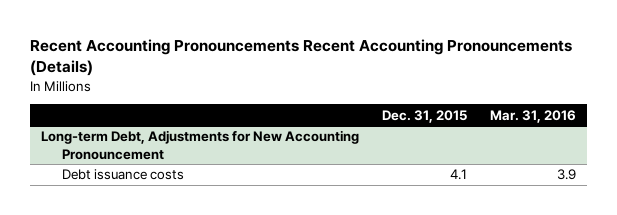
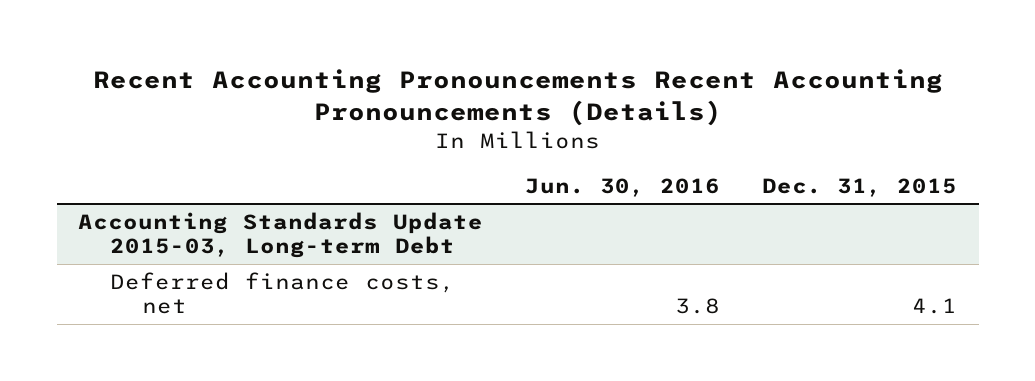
[489,109,576,123] Mar. 31, 2016 -> none
none -> [525,177,721,197] Jun. 30, 2016
[41,130,360,160] Long-term Debt, Adjustments for New Accounting Pronouncement -> none
none -> [77,211,483,259] Accounting Standards Update 2015-03, Long-term Debt
[61,169,184,181] Debt issuance costs -> [109,271,455,315] Deferred finance costs, net

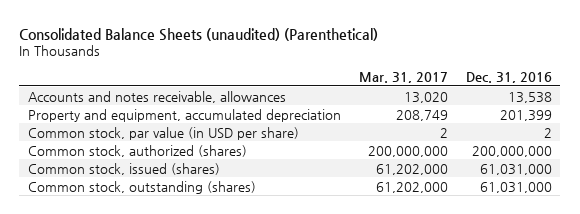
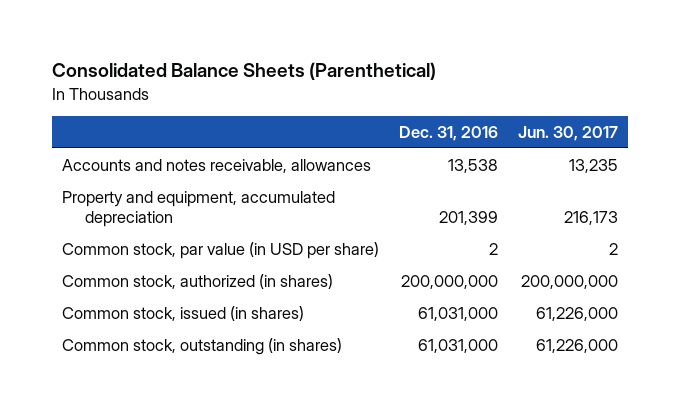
[19,27,379,41] Consolidated Balance Sheets (unaudited) (Parenthetical) -> [51,62,436,81] Consolidated Balance Sheets (Parenthetical)
[358,72,448,84] Mar. 31, 2017 -> none
none -> [517,125,618,141] Jun. 30, 2017
[28,144,248,157] Common stock, authorized (shares) -> [61,273,333,289] Common stock, authorized (in shares)
[28,162,221,175] Common stock, issued (shares) -> [61,305,304,321] Common stock, issued (in shares)
[28,180,257,194] Common stock, outstanding (shares) -> [61,337,342,355] Common stock, outstanding (in shares)

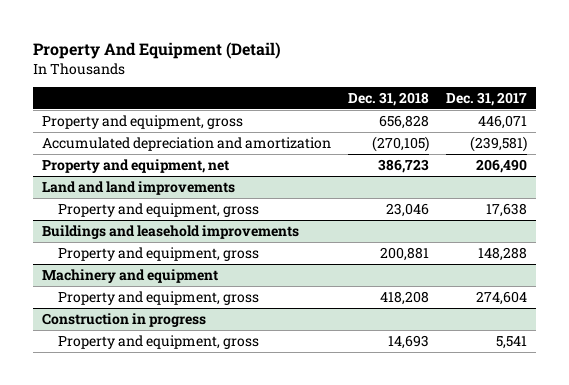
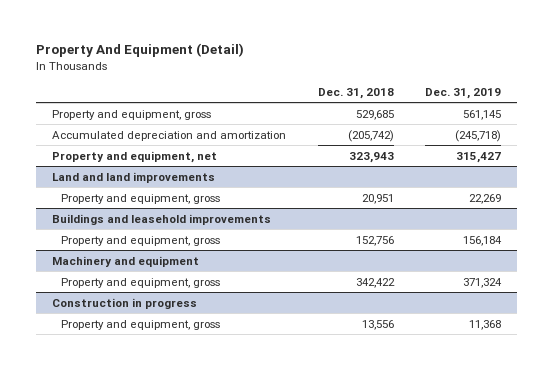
[446,92,528,107] Dec. 31, 2017 -> none
none -> [425,88,502,100] Dec. 31, 2019
[378,114,429,129] 656,828 -> [355,109,394,120] 529,685
[371,135,429,152] (270,105) -> [347,129,394,142] (205,742)
[377,158,429,173] 386,723 -> [348,151,394,163] 323,943
[385,202,429,217] 23,046 -> [361,193,394,204] 20,951
[379,246,429,261] 200,881 -> [355,235,394,246] 152,756
[379,290,429,305] 418,208 -> [355,277,395,288] 342,422
[387,334,429,349] 14,693 -> [361,319,394,330] 13,556

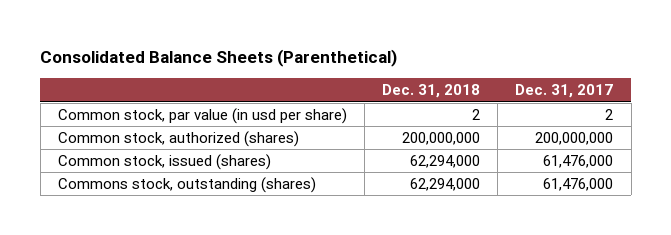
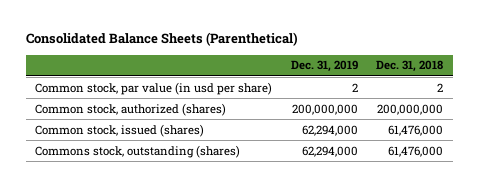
[515,84,614,99] Dec. 31, 2017 -> none
none -> [290,60,358,73] Dec. 31, 2019
[410,154,481,168] 62,294,000 -> [388,124,444,136] 61,476,000
[410,177,481,191] 62,294,000 -> [388,145,444,157] 61,476,000

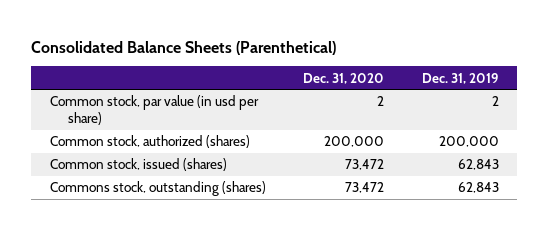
[376,60,444,73] Dec. 31, 2018 -> none
none -> [303,72,385,84] Dec. 31, 2020
[291,103,358,115] 200,000,000 -> [438,136,499,148] 200,000
[301,124,358,136] 62,294,000 -> [457,159,499,171] 62,843
[301,145,358,157] 62,294,000 -> [457,182,499,194] 62,843

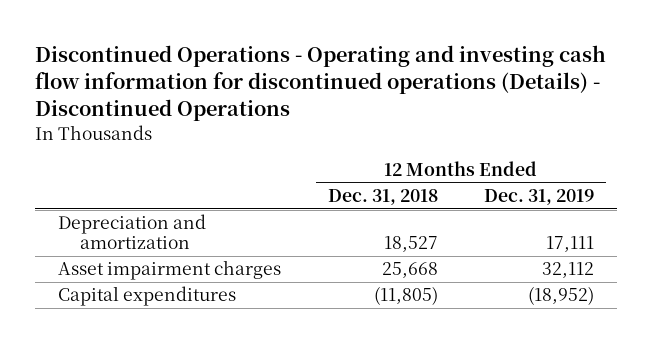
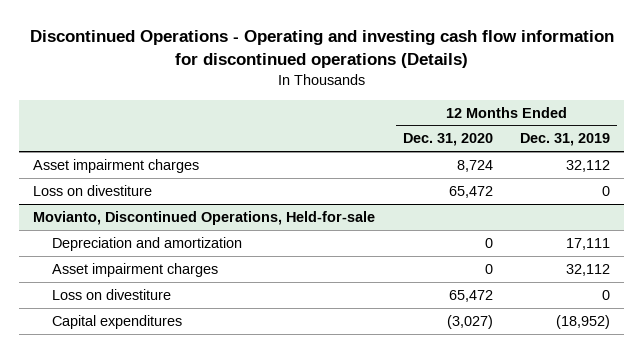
[35,45,607,122] Discontinued Operations - Operating and investing cash flow information for discontinued operations (Details) - Discontinued Operations -> [29,30,614,68] Discontinued Operations - Operating and investing cash flow information for discontinued operations (Details)
[327,189,438,206] Dec. 31, 2018 -> none
none -> [402,133,493,147] Dec. 31, 2020
none -> [33,158,200,173] Asset impairment charges
none -> [33,184,153,196] Loss on divestiture
none -> [33,210,376,225] Movianto, Discontinued Operations, Held-for-sale
none -> [52,288,172,300] Loss on divestiture

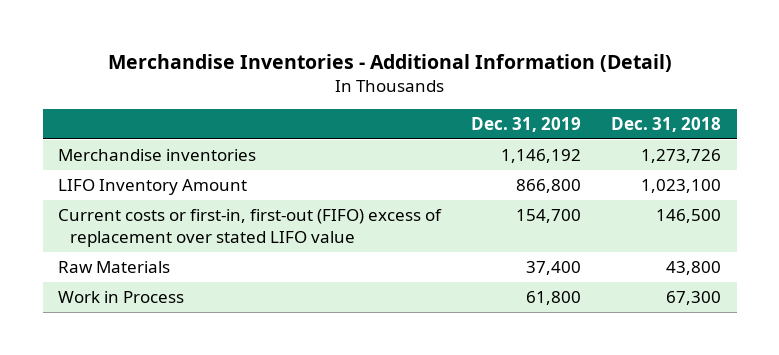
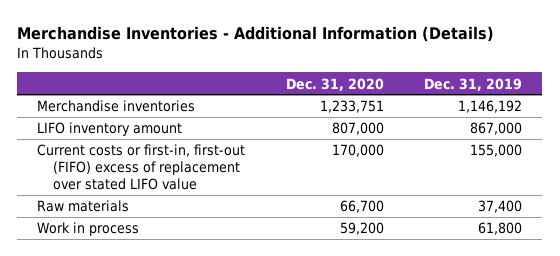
[107,54,672,73] Merchandise Inventories - Additional Information (Detail) -> [17,26,495,43] Merchandise Inventories - Additional Information (Details)
[611,116,722,132] Dec. 31, 2018 -> none
none -> [285,77,384,91] Dec. 31, 2020
[57,179,247,196] LIFO Inventory Amount -> [37,122,183,137] LIFO inventory amount
[516,179,582,194] 866,800 -> [470,122,523,136] 867,000
[516,209,582,224] 154,700 -> [470,144,523,158] 155,000
[57,261,170,274] Raw Materials -> [37,200,130,213] Raw materials
[57,291,184,304] Work in Process -> [37,222,140,237] Work in process

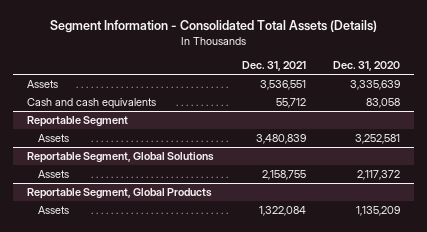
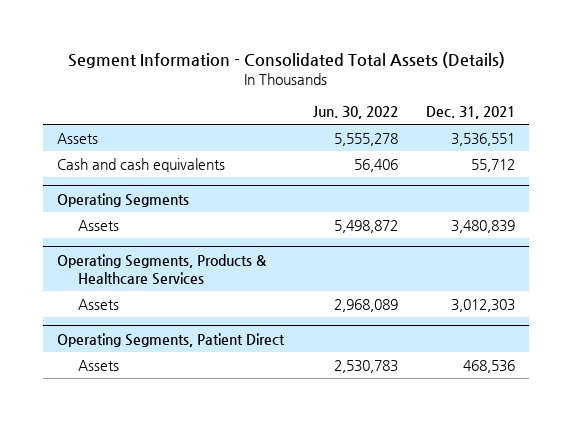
[333,61,401,72] Dec. 31, 2020 -> none
none -> [312,105,398,119] Jun. 30, 2022
[26,116,128,128] Reportable Segment -> [57,192,190,207] Operating Segments
[26,152,214,164] Reportable Segment, Global Solutions -> none
[26,188,212,200] Reportable Segment, Global Products -> none
none -> [57,253,268,285] Operating Segments, Products & Healthcare Services
[261,170,306,181] 2,158,755 -> [451,299,516,313] 3,012,303
none -> [57,332,286,347] Operating Segments, Patient Direct
[258,206,306,217] 1,322,084 -> [463,360,516,374] 468,536

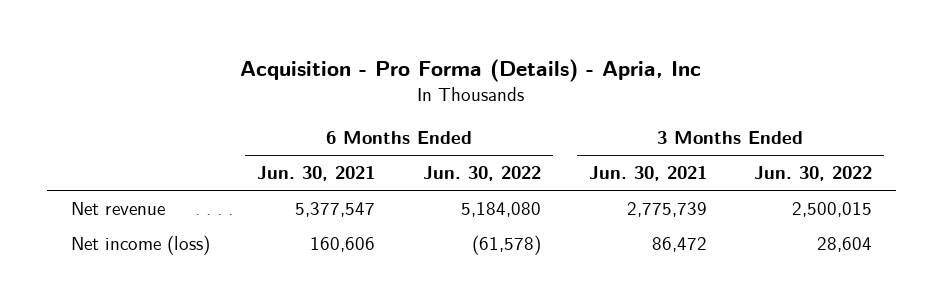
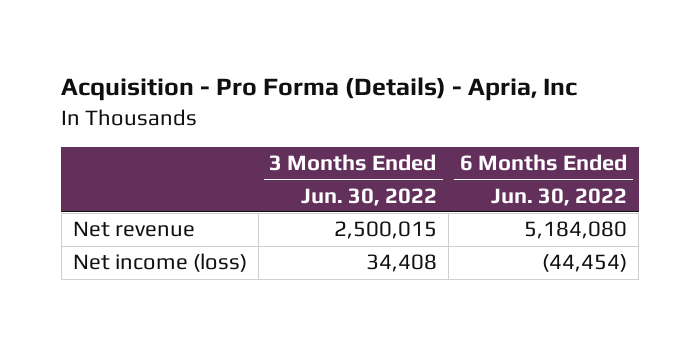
[257,166,376,182] Jun. 30, 2021 -> none
[588,166,707,182] Jun. 30, 2021 -> none
[471,235,541,256] (61,578) -> [542,254,628,273] (44,454)
[817,237,873,253] 28,604 -> [365,254,437,273] 34,408

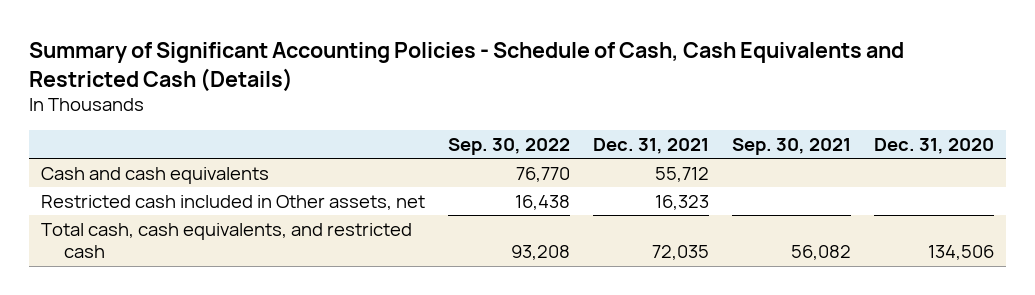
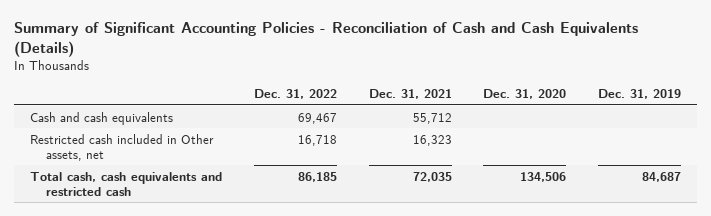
[29,41,905,92] Summary of Significant Accounting Policies - Schedule of Cash, Cash Equivalents and Restricted Cash (Details) -> [13,22,638,58] Summary of Significant Accounting Policies - Reconciliation of Cash and Cash Equivalents (Details)
[447,137,570,155] Sep. 30, 2022 -> none
[732,137,852,155] Sep. 30, 2021 -> none
none -> [253,89,337,100] Dec. 31, 2022
none -> [598,89,682,100] Dec. 31, 2019
[40,222,412,259] Total cash, cash equivalents, and restricted cash -> [29,171,222,196] Total cash, cash equivalents and restricted cash

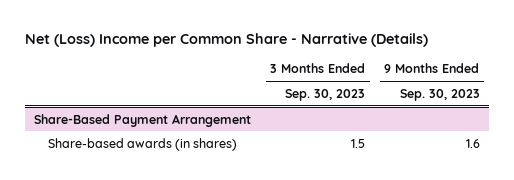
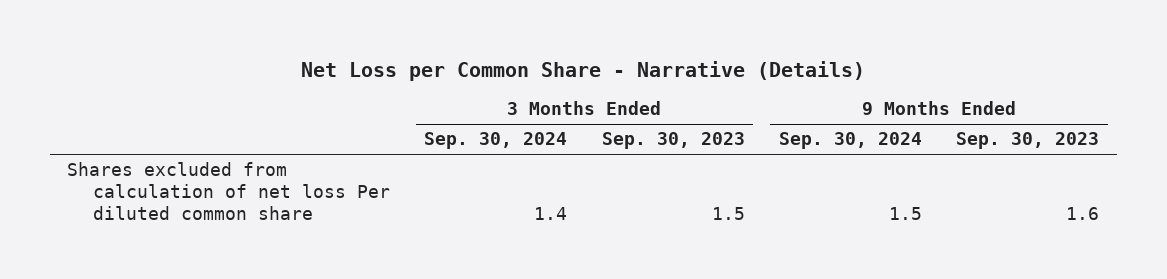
[24,33,428,48] Net (Loss) Income per Common Share - Narrative (Details) -> [301,60,866,81] Net Loss per Common Share - Narrative (Details)
none -> [424,132,568,150] Sep. 30, 2024
none -> [779,132,923,150] Sep. 30, 2024
[34,113,252,127] Share-Based Payment Arrangement -> none
[47,137,237,151] Share-based awards (in shares) -> [67,162,390,221] Shares excluded from calculation of net loss Per diluted common share

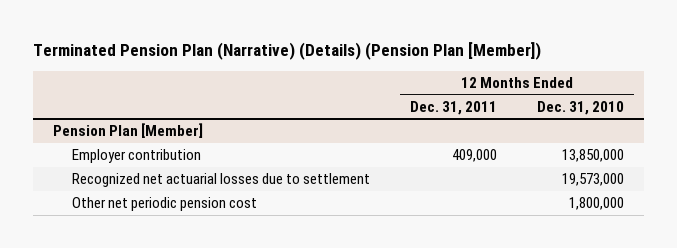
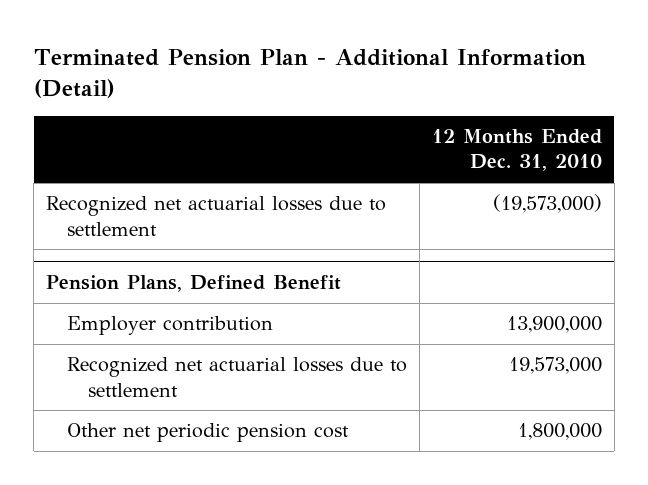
[33,42,542,61] Terminated Pension Plan (Narrative) (Details) (Pension Plan [Member]) -> [33,48,586,98] Terminated Pension Plan - Additional Information (Detail)
[409,101,497,116] Dec. 31, 2011 -> none
[53,123,204,139] Pension Plan [Member] -> none
none -> [46,196,387,236] Recognized net actuarial losses due to settlement
none -> [46,275,342,293] Pension Plans, Defined Benefit
[561,149,624,163] 13,850,000 -> [507,316,603,334] 13,900,000

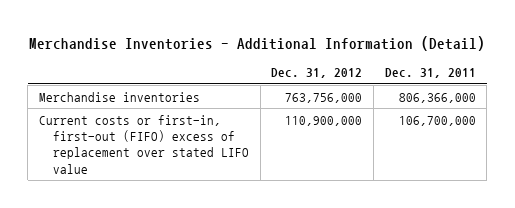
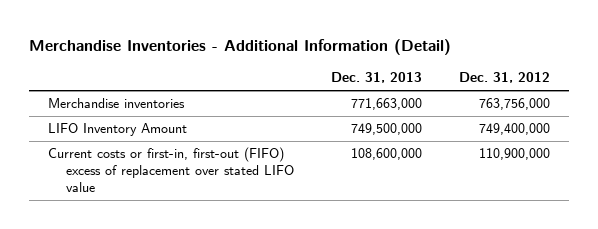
[384,68,476,79] Dec. 31, 2011 -> none
none -> [330,72,422,84] Dec. 31, 2013
none -> [47,123,187,137] LIFO Inventory Amount

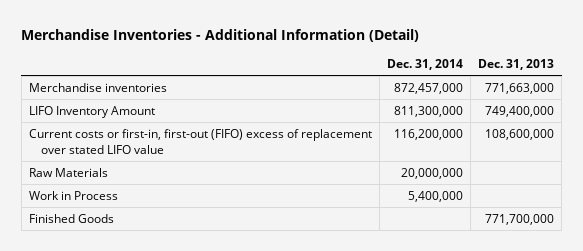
[459,72,551,84] Dec. 31, 2012 -> none
none -> [386,58,463,70] Dec. 31, 2014
[350,123,422,136] 749,500,000 -> [485,105,555,117] 749,400,000
none -> [28,167,108,177] Raw Materials
none -> [28,190,118,200] Work in Process
none -> [28,213,114,223] Finished Goods

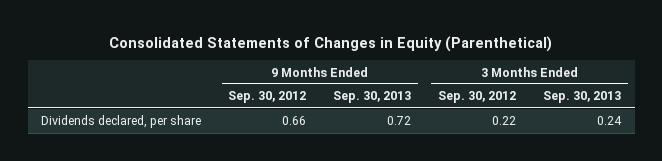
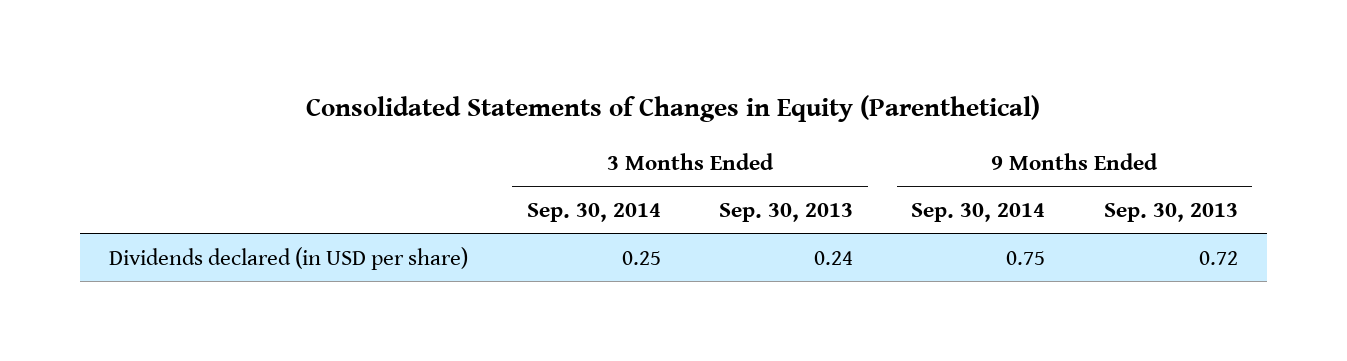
[228,91,307,104] Sep. 30, 2012 -> none
[438,91,517,104] Sep. 30, 2012 -> none
none -> [526,203,661,223] Sep. 30, 2014
none -> [911,203,1046,223] Sep. 30, 2014
[41,115,202,129] Dividends declared, per share -> [109,246,469,270] Dividends declared (in USD per share)

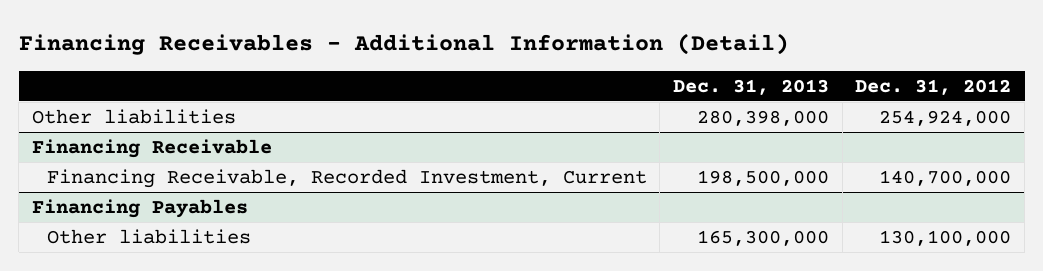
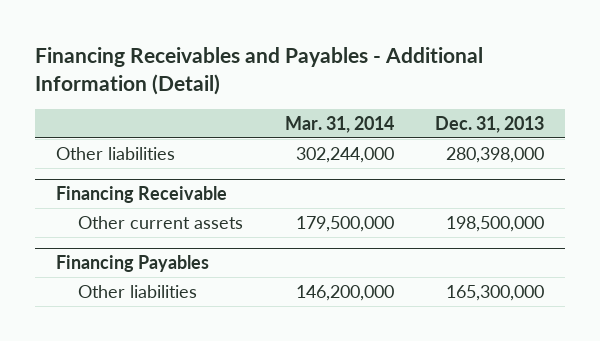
[18,33,789,56] Financing Receivables - Additional Information (Detail) -> [34,46,483,96] Financing Receivables and Payables - Additional Information (Detail)
[855,78,1012,95] Dec. 31, 2012 -> none
none -> [284,115,394,133] Mar. 31, 2014
[46,169,647,189] Financing Receivable, Recorded Investment, Current -> [78,215,244,229] Other current assets

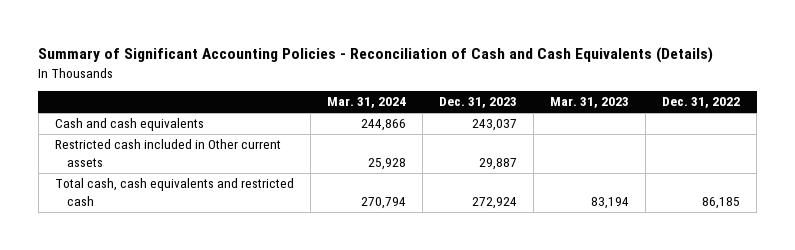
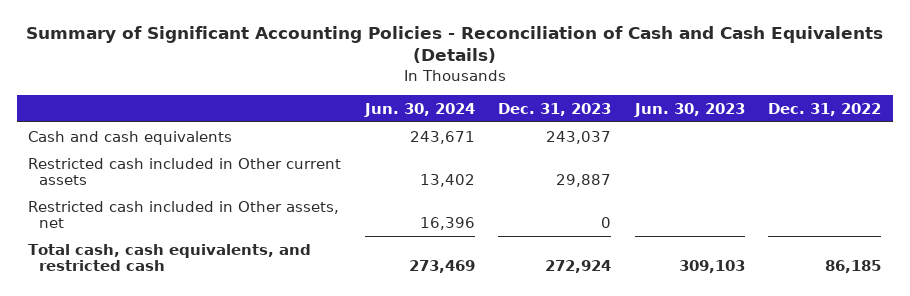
[327,97,407,109] Mar. 31, 2024 -> none
[550,97,630,109] Mar. 31, 2023 -> none
none -> [363,102,475,117] Jun. 30, 2024
none -> [633,102,745,117] Jun. 30, 2023
none -> [28,200,340,229] Restricted cash included in Other assets, net
[54,178,294,206] Total cash, cash equivalents and restricted cash -> [28,243,312,272] Total cash, cash equivalents, and restricted cash

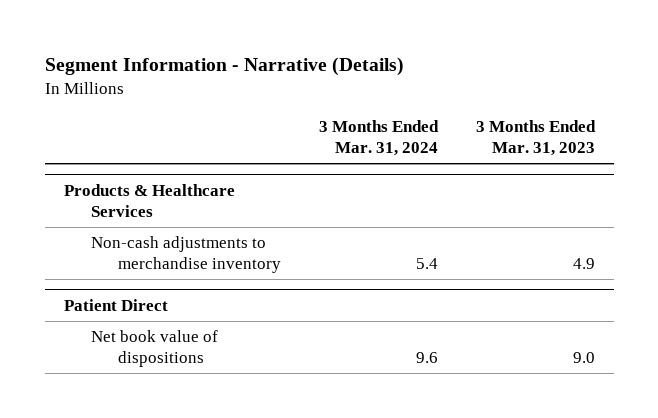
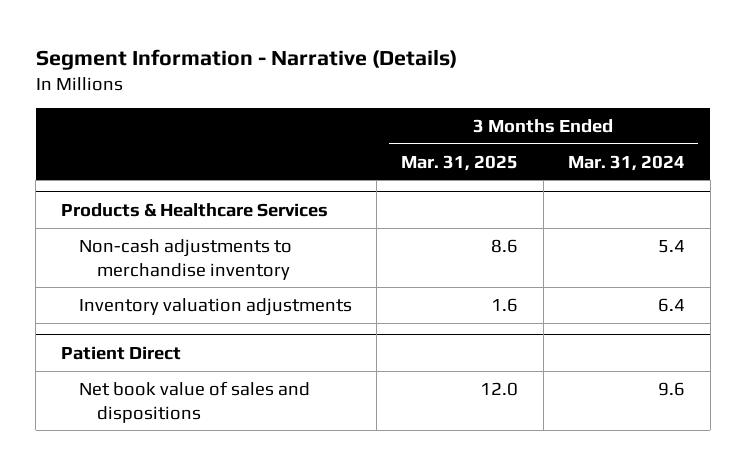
[475,119,596,157] 3 Months Ended Mar. 31, 2023 -> none
none -> [401,154,519,171] Mar. 31, 2025
none -> [78,297,352,316] Inventory valuation adjustments
[90,330,218,368] Net book value of dispositions -> [78,380,310,423] Net book value of sales and dispositions

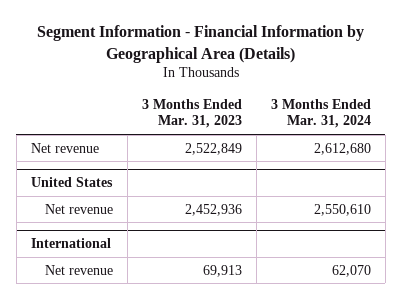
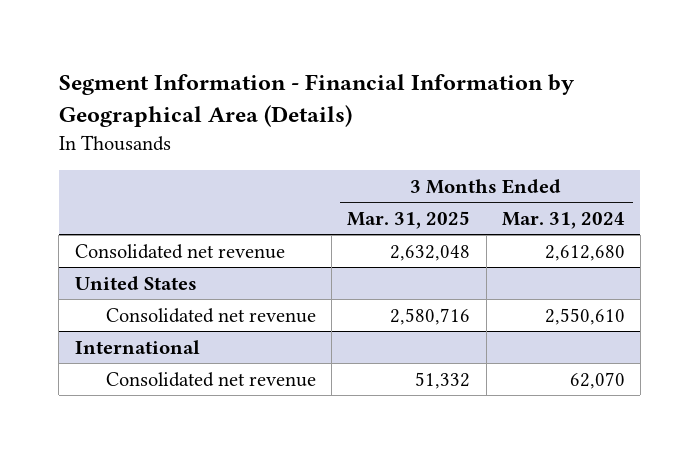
[141,98,242,129] 3 Months Ended Mar. 31, 2023 -> none
none -> [347,210,471,229] Mar. 31, 2025
[30,142,99,153] Net revenue -> [74,243,285,259] Consolidated net revenue
[44,203,113,214] Net revenue -> [106,307,317,323] Consolidated net revenue
[44,264,113,275] Net revenue -> [106,371,317,387] Consolidated net revenue

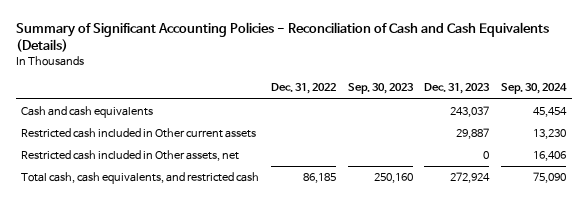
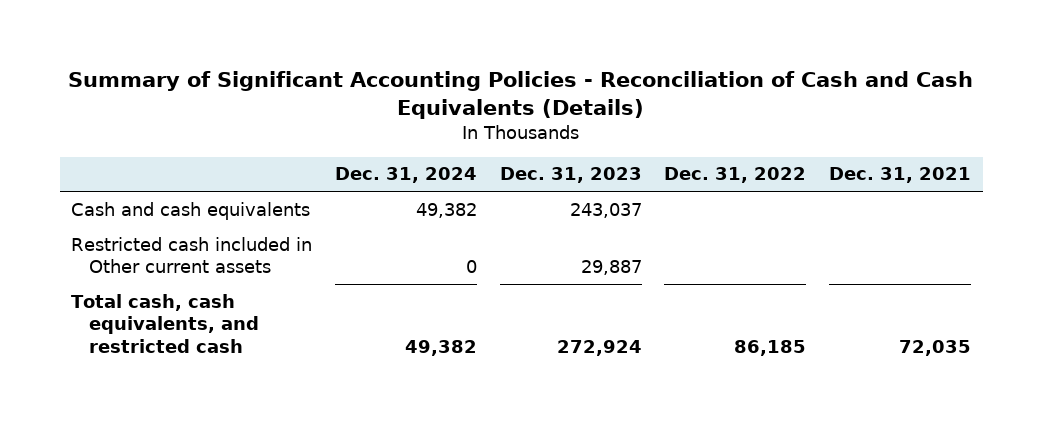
[347,83,414,95] Sep. 30, 2023 -> none
[501,83,568,95] Sep. 30, 2024 -> none
none -> [334,167,477,184] Dec. 31, 2024
none -> [829,167,972,184] Dec. 31, 2021
[21,150,240,162] Restricted cash included in Other assets, net -> none

